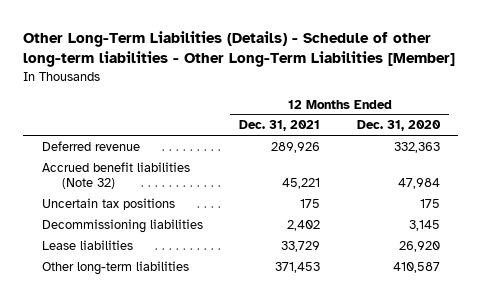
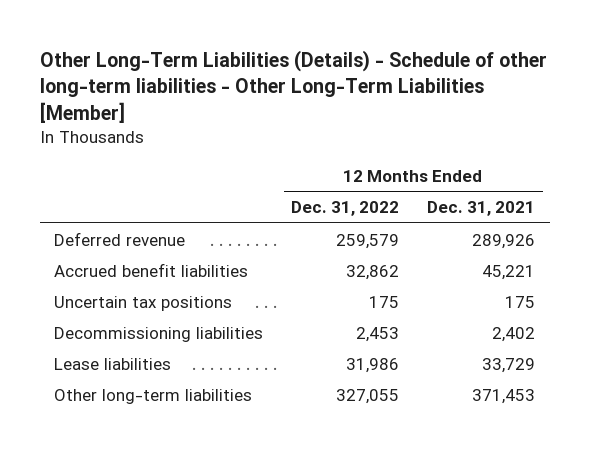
[356,120,441,132] Dec. 31, 2020 -> none
none -> [291,200,400,216] Dec. 31, 2022
[41,161,190,190] Accrued benefit liabilities (Note 32) -> [54,262,249,277] Accrued benefit liabilities

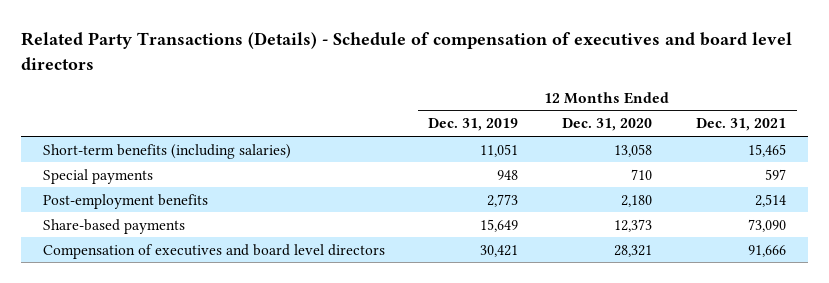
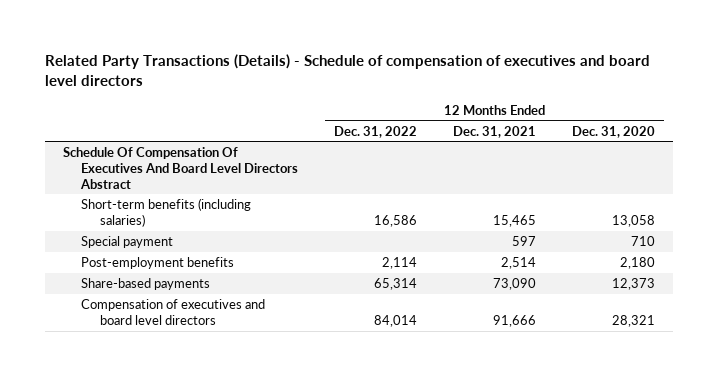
[428,118,519,132] Dec. 31, 2019 -> none
none -> [334,125,418,138] Dec. 31, 2022
none -> [63,147,299,189] Schedule Of Compensation Of Executives And Board Level Directors Abstract
[42,168,153,184] Special payments -> [81,236,174,249] Special payment

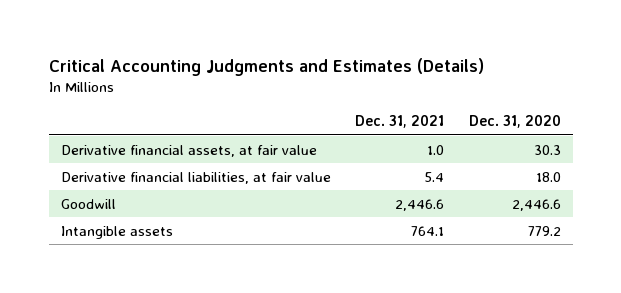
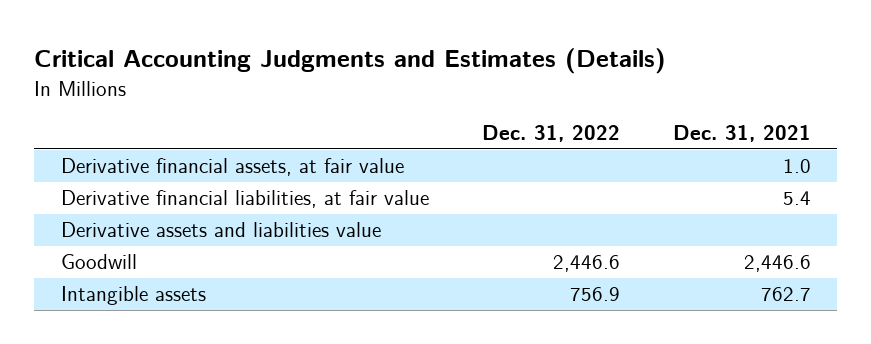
[468,115,561,129] Dec. 31, 2020 -> none
none -> [481,125,620,143] Dec. 31, 2022
none -> [60,222,381,238] Derivative assets and liabilities value
[411,225,445,236] 764.1 -> [760,287,811,302] 762.7

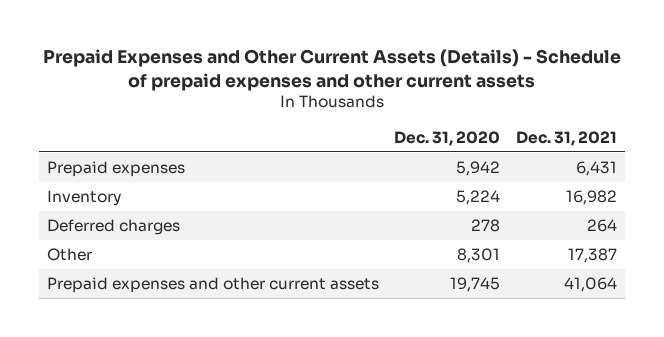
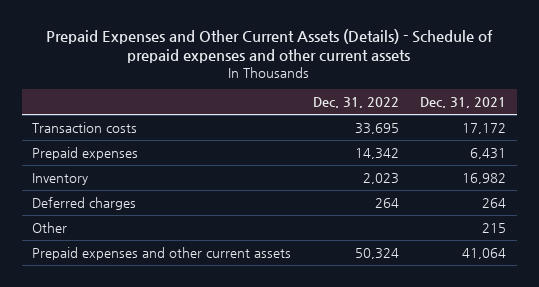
[394,130,501,146] Dec. 31, 2020 -> none
none -> [312,97,399,109] Dec. 31, 2022
none -> [32,121,138,133] Transaction costs
[567,248,617,264] 17,387 -> [482,222,507,233] 215

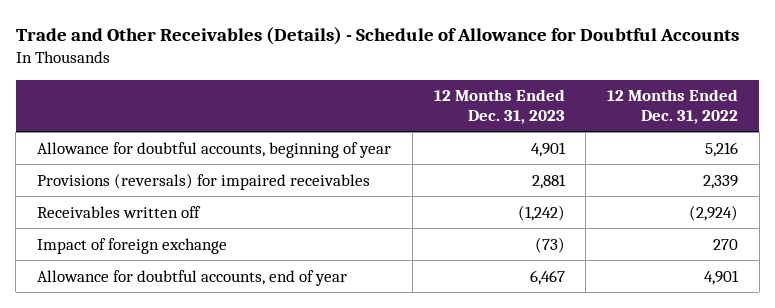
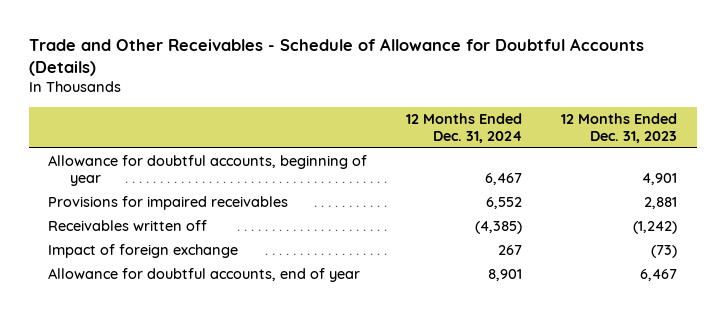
[15,27,739,46] Trade and Other Receivables (Details) - Schedule of Allowance for Doubtful Accounts -> [28,37,644,77] Trade and Other Receivables - Schedule of Allowance for Doubtful Accounts (Details)
[607,89,739,124] 12 Months Ended Dec. 31, 2022 -> none
none -> [406,112,523,143] 12 Months Ended Dec. 31, 2024
[37,172,371,190] Provisions (reversals) for impaired receivables -> [48,195,289,210] Provisions for impaired receivables

